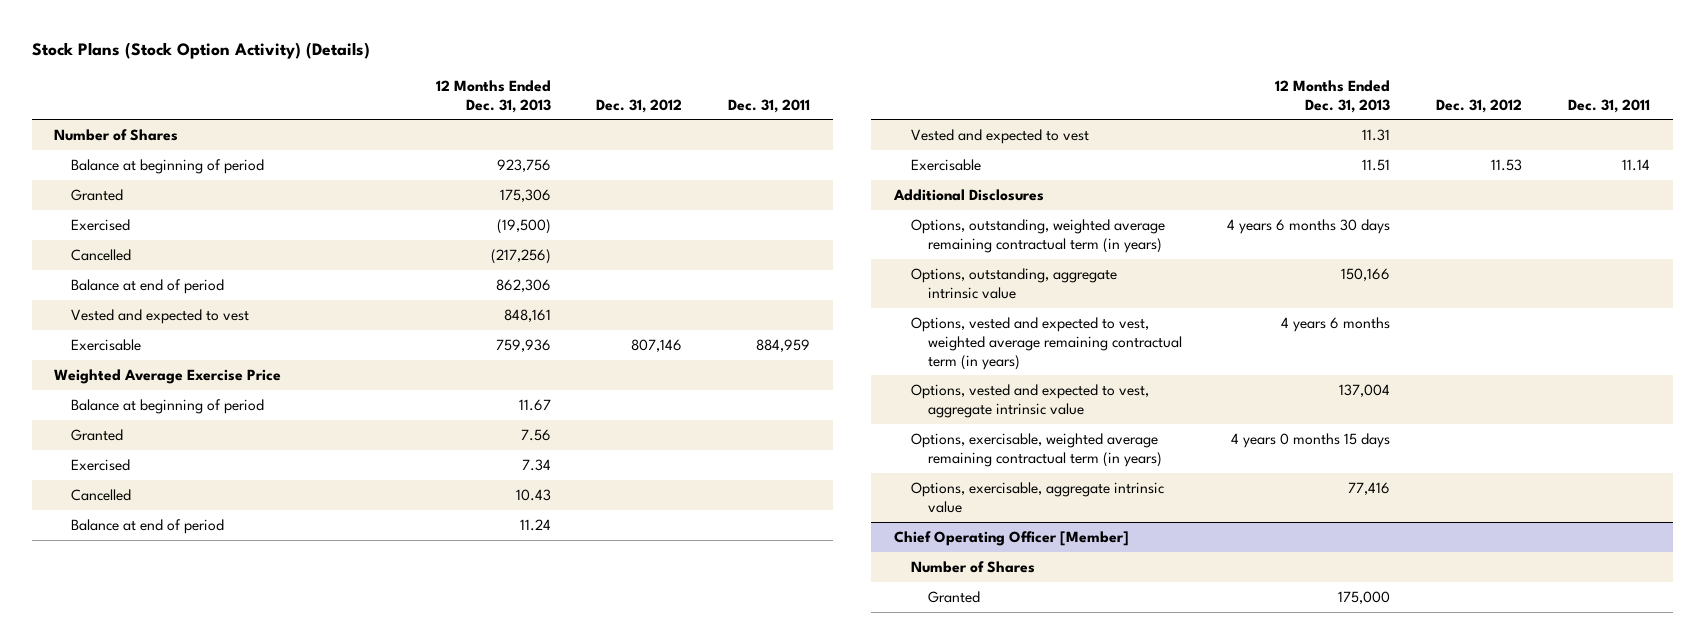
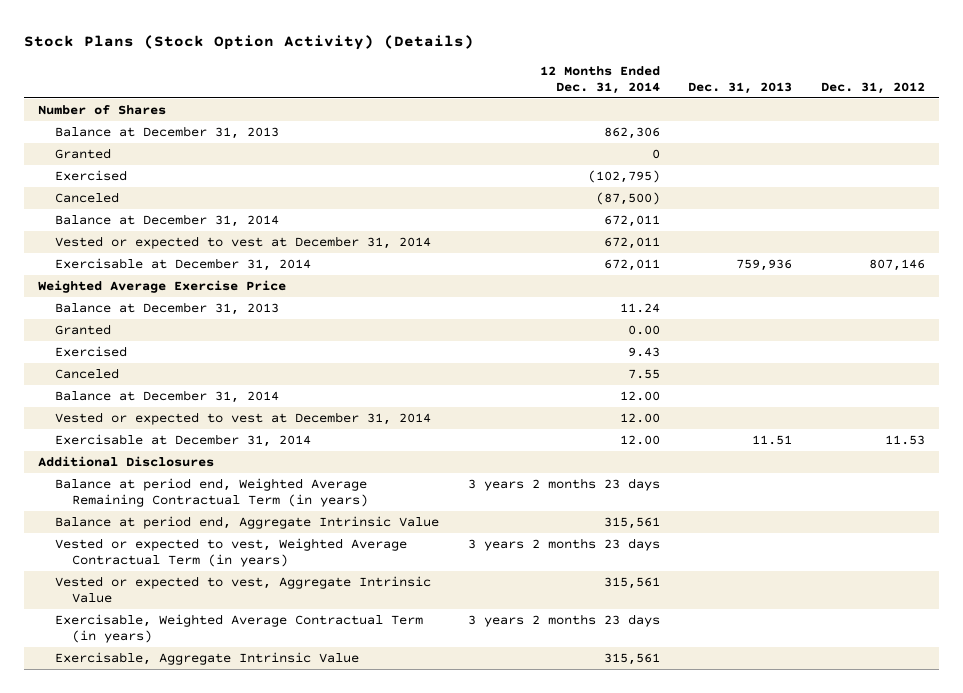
[435,79,551,113] 12 Months Ended Dec. 31, 2013 -> none
[728,98,811,113] Dec. 31, 2011 -> none
none -> [539,65,660,94] 12 Months Ended Dec. 31, 2014
none -> [688,81,793,94] Dec. 31, 2013
[71,159,265,175] Balance at beginning of period -> [55,126,280,140] Balance at December 31, 2013
[71,249,132,262] Cancelled -> [55,192,120,204] Canceled
[71,279,225,295] Balance at end of period -> [55,214,280,228] Balance at December 31, 2014
[71,309,250,325] Vested and expected to vest -> [55,236,432,250] Vested or expected to vest at December 31, 2014
[71,339,142,352] Exercisable -> [55,258,312,272] Exercisable at December 31, 2014
[71,399,265,415] Balance at beginning of period -> [55,302,280,316] Balance at December 31, 2013
[71,489,132,502] Cancelled -> [55,368,120,380] Canceled
[71,519,225,535] Balance at end of period -> [55,390,280,404] Balance at December 31, 2014
[911,129,1090,145] Vested and expected to vest -> [55,412,432,426] Vested or expected to vest at December 31, 2014
[911,159,982,172] Exercisable -> [55,434,312,448] Exercisable at December 31, 2014
[894,531,1130,547] Chief Operating Officer [Member] -> none
[911,561,1036,574] Number of Shares -> none
[927,591,980,604] Granted -> none
[911,219,1166,253] Options, outstanding, weighted average remaining contractual term (in years) -> [55,478,369,508] Balance at period end, Weighted Average Remaining Contractual Term (in years)
[911,268,1118,299] Options, outstanding, aggregate intrinsic value -> [55,516,440,530] Balance at period end, Aggregate Intrinsic Value
[911,317,1182,370] Options, vested and expected to vest, weighted average remaining contractual term (in years) -> [55,538,408,568] Vested or expected to vest, Weighted Average Contractual Term (in years)
[911,384,1150,418] Options, vested and expected to vest, aggregate intrinsic value -> [55,576,432,604] Vested or expected to vest, Aggregate Intrinsic Value
[911,433,1162,467] Options, exercisable, weighted average remaining contractual term (in years) -> [55,614,424,644] Exercisable, Weighted Average Contractual Term (in years)
[911,482,1165,513] Options, exercisable, aggregate intrinsic value -> [55,652,360,666] Exercisable, Aggregate Intrinsic Value

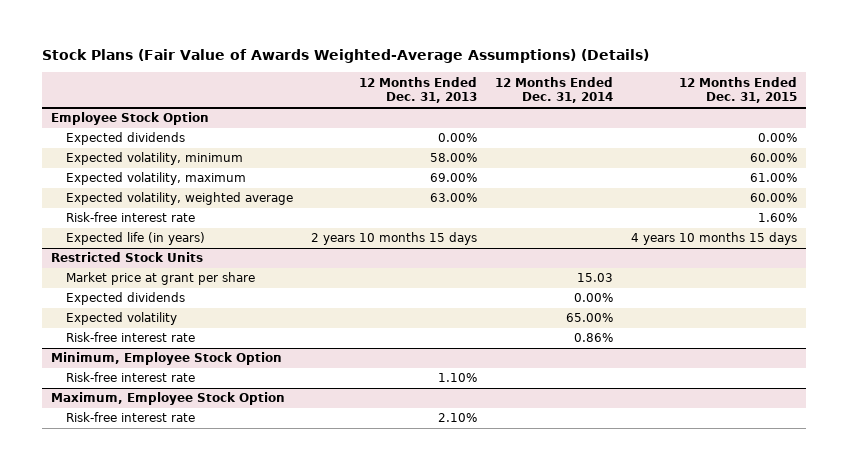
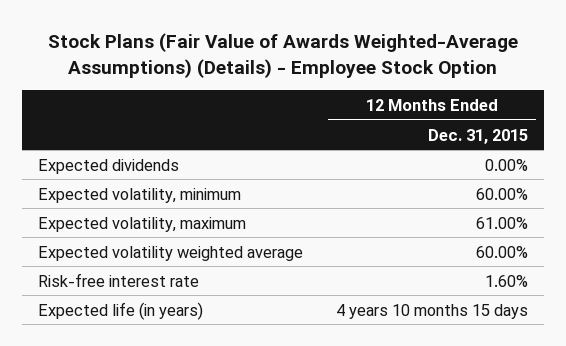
[41,49,649,64] Stock Plans (Fair Value of Awards Weighted-Average Assumptions) (Details) -> [47,33,518,78] Stock Plans (Fair Value of Awards Weighted-Average Assumptions) (Details) - Employee Stock Option
[359,76,478,104] 12 Months Ended Dec. 31, 2013 -> none
[495,76,614,104] 12 Months Ended Dec. 31, 2014 -> none
[50,112,209,126] Employee Stock Option -> none
[66,192,294,206] Expected volatility, weighted average -> [38,245,304,261] Expected volatility weighted average
[50,252,203,263] Restricted Stock Units -> none
[66,272,256,286] Market price at grant per share -> none
[66,292,186,306] Expected dividends -> none
[66,312,178,326] Expected volatility -> none
[66,332,196,343] Risk-free interest rate -> none
[50,352,282,366] Minimum, Employee Stock Option -> none
[66,372,196,383] Risk-free interest rate -> none
[50,392,285,406] Maximum, Employee Stock Option -> none
[66,412,196,423] Risk-free interest rate -> none

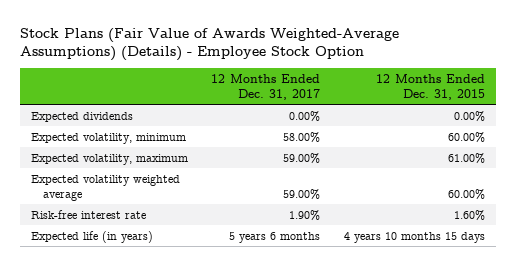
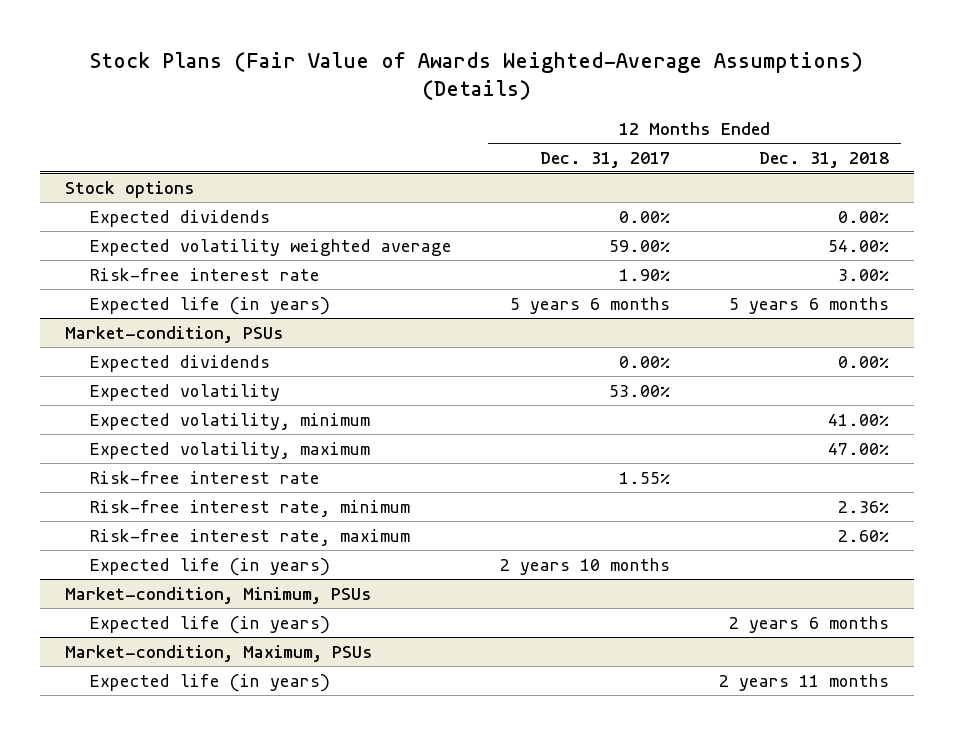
[19,28,399,62] Stock Plans (Fair Value of Awards Weighted-Average Assumptions) (Details) - Employee Stock Option -> [89,52,863,101] Stock Plans (Fair Value of Awards Weighted-Average Assumptions) (Details)
[375,73,485,101] 12 Months Ended Dec. 31, 2015 -> none
none -> [759,151,890,168] Dec. 31, 2018
none -> [64,180,195,198] Stock options
[31,132,187,144] Expected volatility, minimum -> none
[31,153,189,165] Expected volatility, maximum -> none
none -> [64,325,284,343] Market-condition, PSUs
none -> [89,354,270,372] Expected dividends
none -> [89,383,280,401] Expected volatility
none -> [89,412,370,430] Expected volatility, minimum
none -> [89,441,370,459] Expected volatility, maximum
none -> [89,470,320,484] Risk-free interest rate
none -> [89,499,410,517] Risk-free interest rate, minimum
none -> [89,528,410,546] Risk-free interest rate, maximum
none -> [89,557,330,576] Expected life (in years)
none -> [64,586,372,604] Market-condition, Minimum, PSUs
none -> [89,615,330,634] Expected life (in years)
none -> [64,644,373,662] Market-condition, Maximum, PSUs
none -> [89,673,330,692] Expected life (in years)

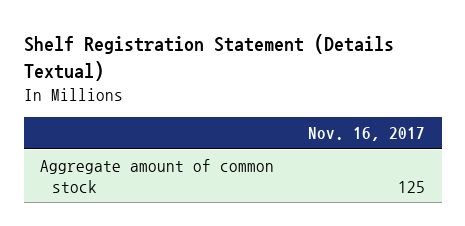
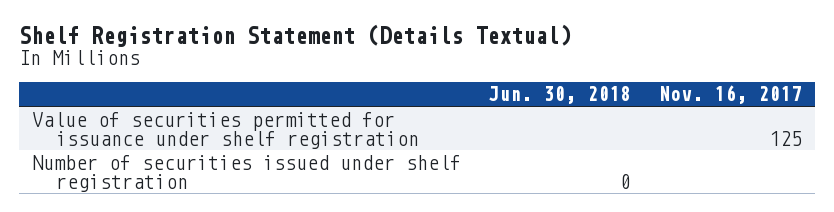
none -> [488,86,632,105] Jun. 30, 2018
[40,159,275,193] Aggregate amount of common stock -> [32,111,420,149] Value of securities permitted for issuance under shelf registration
none -> [32,154,462,192] Number of securities issued under shelf registration

